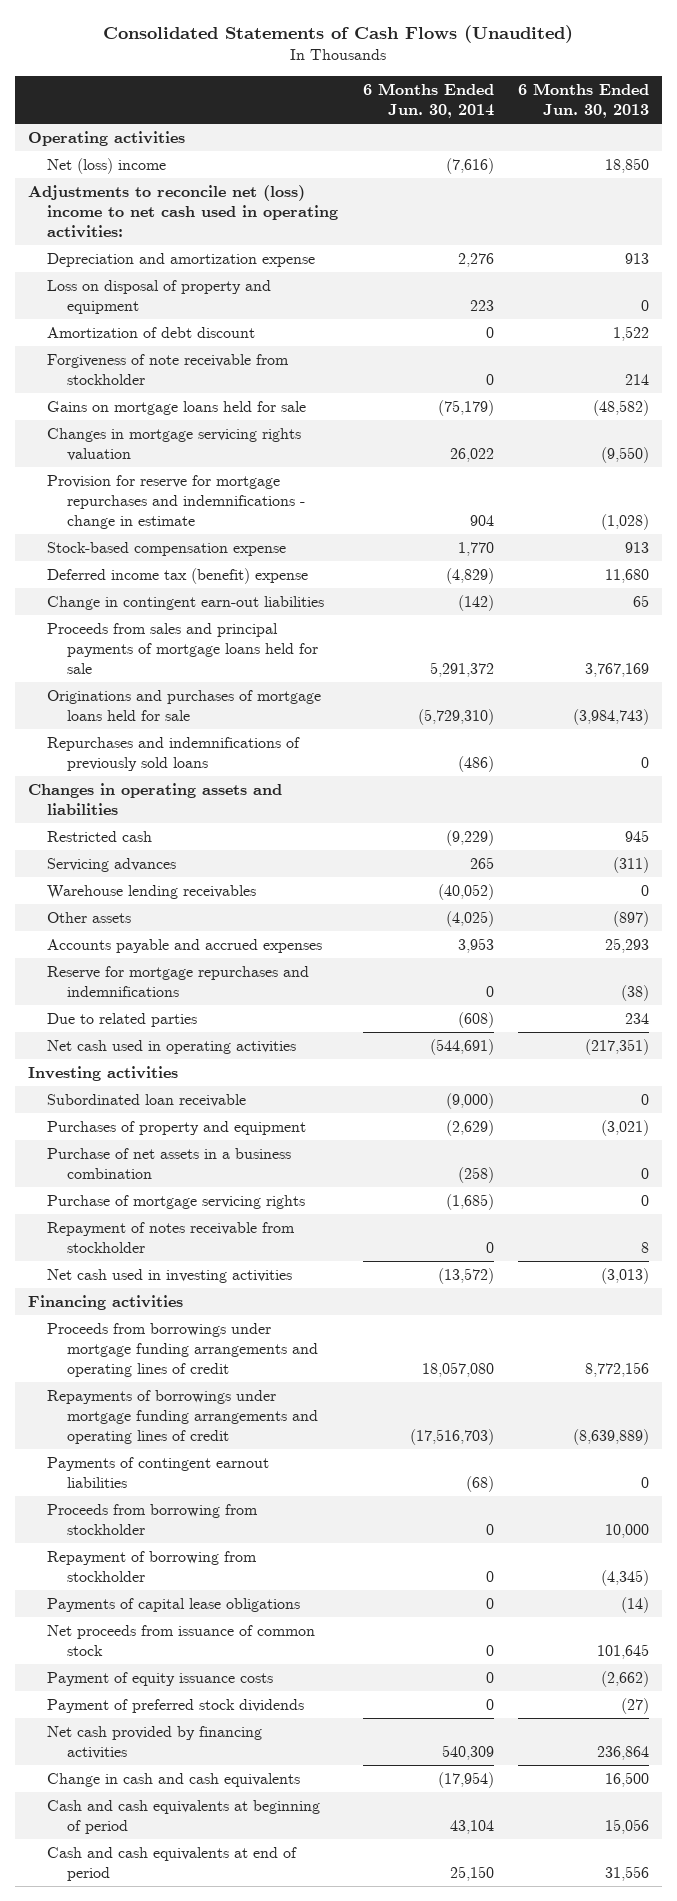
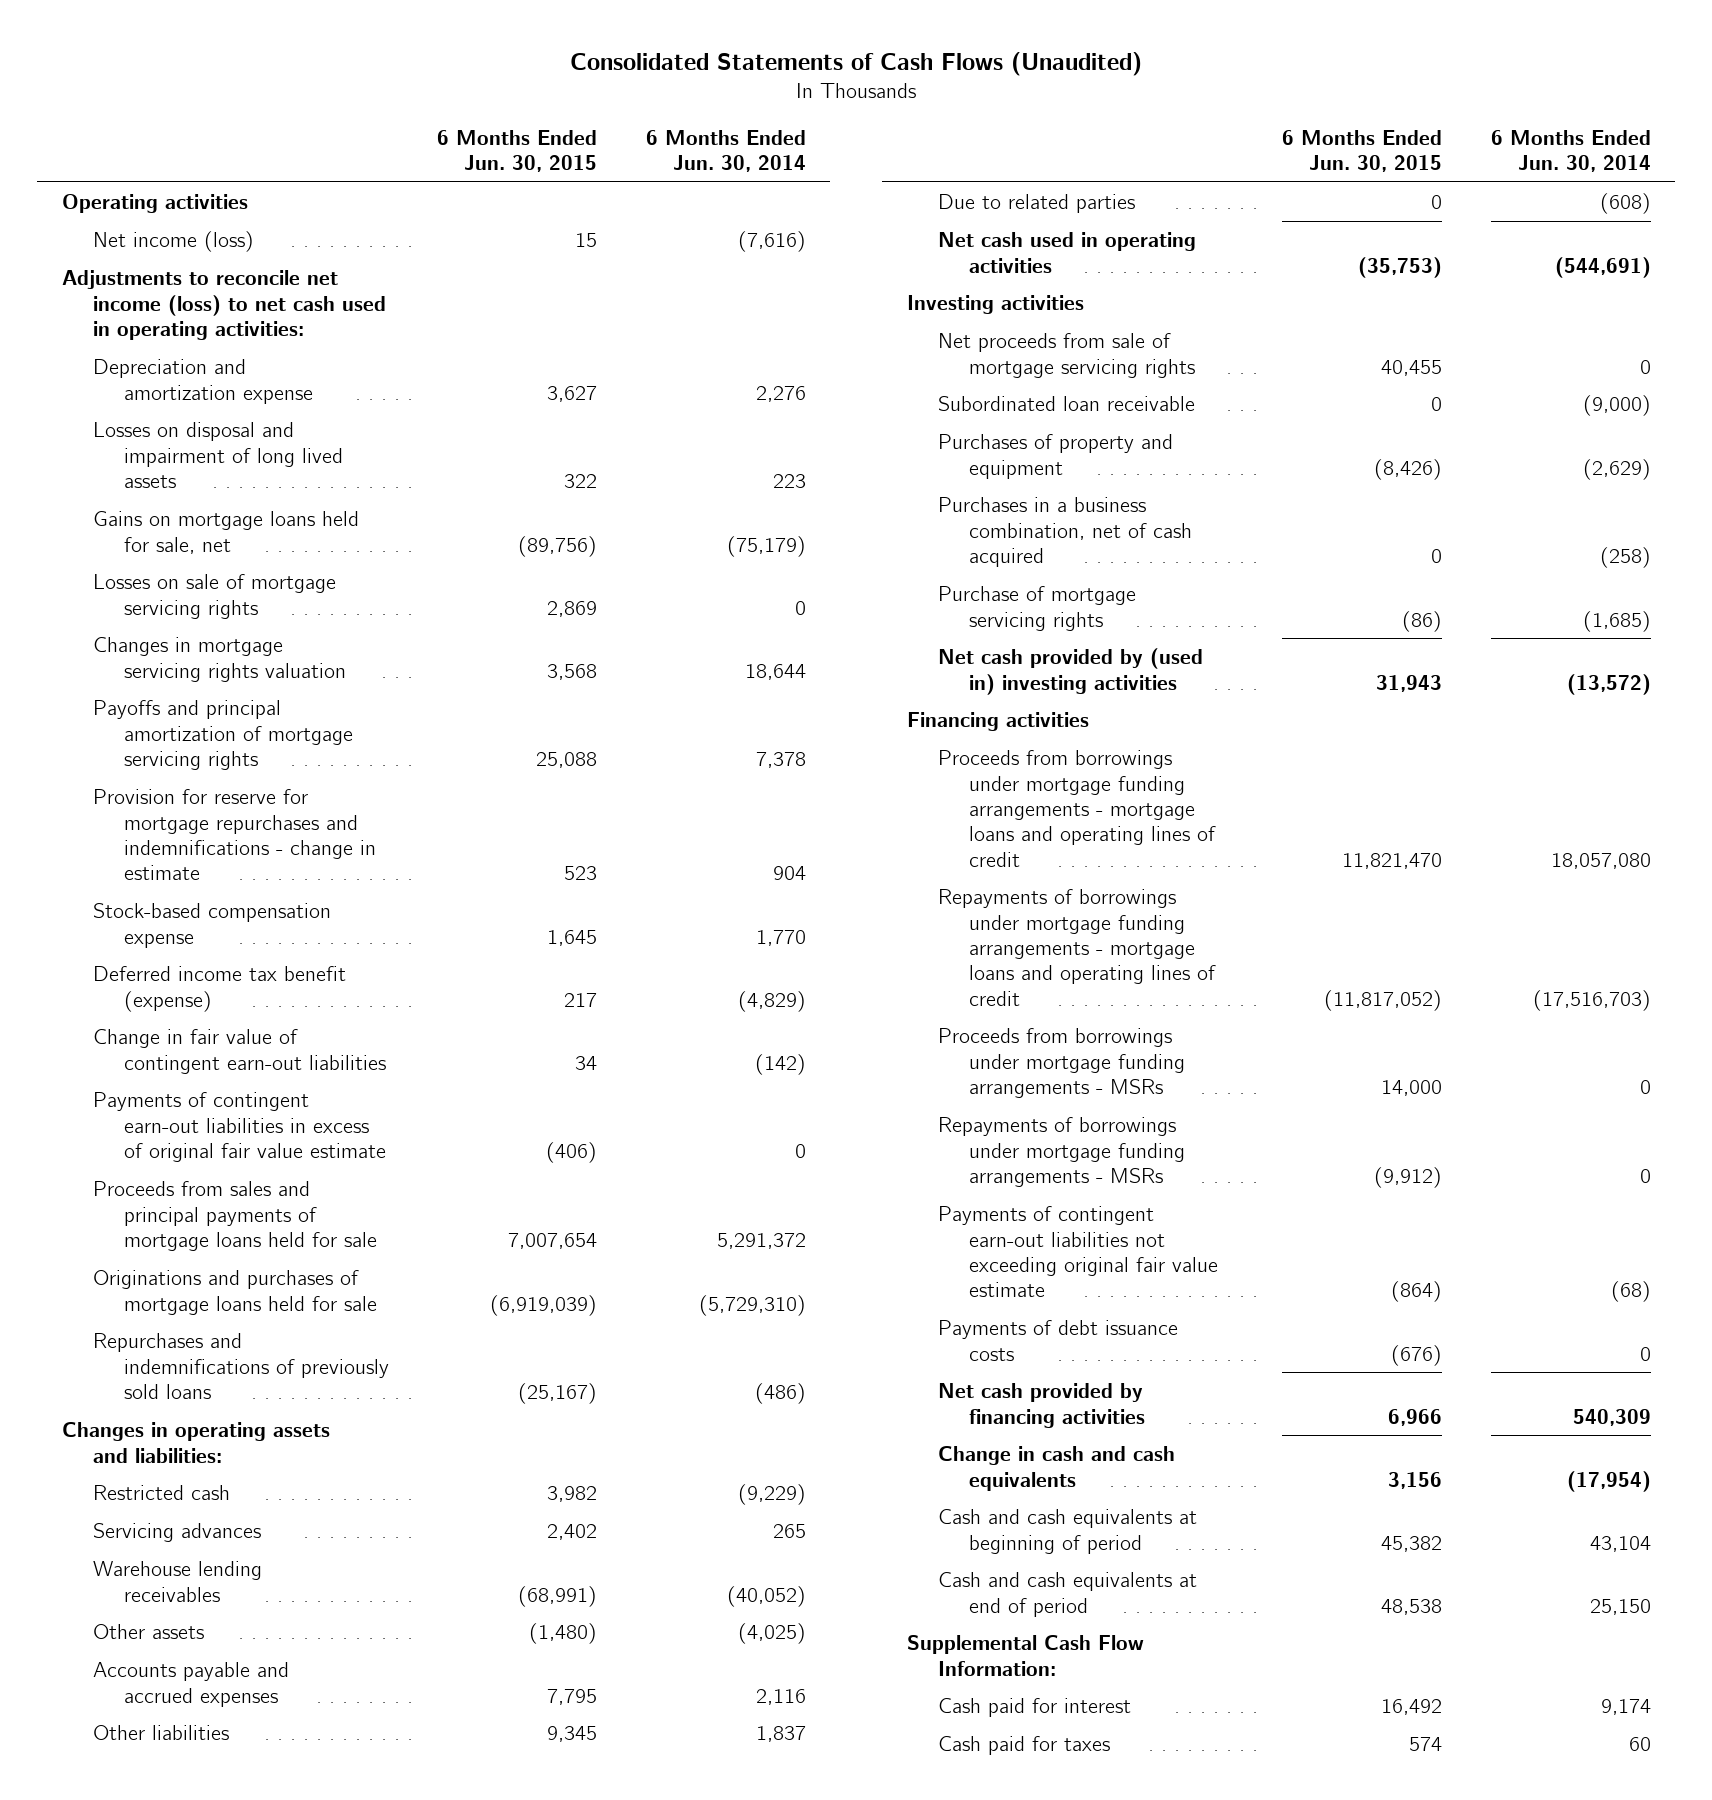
[518,82,650,118] 6 Months Ended Jun. 30, 2013 -> none
none -> [437,129,598,173] 6 Months Ended Jun. 30, 2015
[47,157,167,174] Net (loss) income -> [92,231,254,253] Net income (loss)
[27,184,339,239] Adjustments to reconcile net (loss) income to net cash used in operating activities: -> [61,270,386,340] Adjustments to reconcile net income (loss) to net cash used in operating activities:
[47,326,256,338] Amortization of debt discount -> none
[47,353,290,386] Forgiveness of note receivable from stockholder -> none
[47,279,272,315] Loss on disposal of property and equipment -> [92,422,343,488] Losses on disposal and impairment of long lived assets
[47,400,307,415] Gains on mortgage loans held for sale -> [92,511,359,554] Gains on mortgage loans held for sale, net
none -> [92,574,336,619] Losses on sale of mortgage servicing rights
[449,448,494,463] 26,022 -> [744,663,806,680] 18,644
none -> [92,700,353,770] Payoffs and principal amortization of mortgage servicing rights
[47,567,309,584] Deferred income tax (benefit) expense -> [92,966,346,1012] Deferred income tax benefit (expense)
[47,595,325,610] Change in contingent earn-out liabilities -> [92,1029,386,1074] Change in fair value of contingent earn-out liabilities
none -> [92,1092,386,1162] Payments of contingent earn-out liabilities in excess of original fair value estimate
[27,782,282,816] Changes in operating assets and liabilities -> [61,1422,330,1463] Changes in operating assets and liabilities:
[47,965,310,998] Reserve for mortgage repurchases and indemnifications -> none
[457,937,494,953] 3,953 -> [755,1688,806,1705] 2,116
none -> [92,1725,229,1741] Other liabilities
none -> [937,333,1195,378] Net proceeds from sale of mortgage servicing rights
[47,1147,292,1180] Purchase of net assets in a business combination -> [937,497,1192,567] Purchases in a business combination, net of cash acquired
[47,1221,296,1254] Repayment of notes receivable from stockholder -> none
[47,1268,293,1283] Net cash used in investing activities -> [937,648,1203,695] Net cash provided by (used in) investing activities
[47,1503,259,1536] Proceeds from borrowing from stockholder -> none
[47,1550,258,1583] Repayment of borrowing from stockholder -> none
[47,1597,301,1612] Payments of capital lease obligations -> none
[47,1624,316,1657] Net proceeds from issuance of common stock -> none
[47,1698,305,1713] Payment of preferred stock dividends -> none
[47,1322,319,1378] Proceeds from borrowings under mortgage funding arrangements and operating lines of credit -> [937,750,1216,867] Proceeds from borrowings under mortgage funding arrangements - mortgage loans and operating lines of credit
[47,1389,319,1445] Repayments of borrowings under mortgage funding arrangements and operating lines of credit -> [937,889,1216,1006] Repayments of borrowings under mortgage funding arrangements - mortgage loans and operating lines of credit
none -> [937,1028,1185,1098] Proceeds from borrowings under mortgage funding arrangements - MSRs
none -> [937,1117,1185,1187] Repayments of borrowings under mortgage funding arrangements - MSRs
[47,1456,270,1489] Payments of contingent earnout liabilities -> [937,1206,1218,1298] Payments of contingent earn-out liabilities not exceeding original fair value estimate
[47,1671,274,1686] Payment of equity issuance costs -> [937,1320,1178,1361] Payments of debt issuance costs
none -> [906,1635,1144,1676] Supplemental Cash Flow Information:
none -> [937,1698,1131,1718] Cash paid for interest
none -> [937,1736,1110,1756] Cash paid for taxes

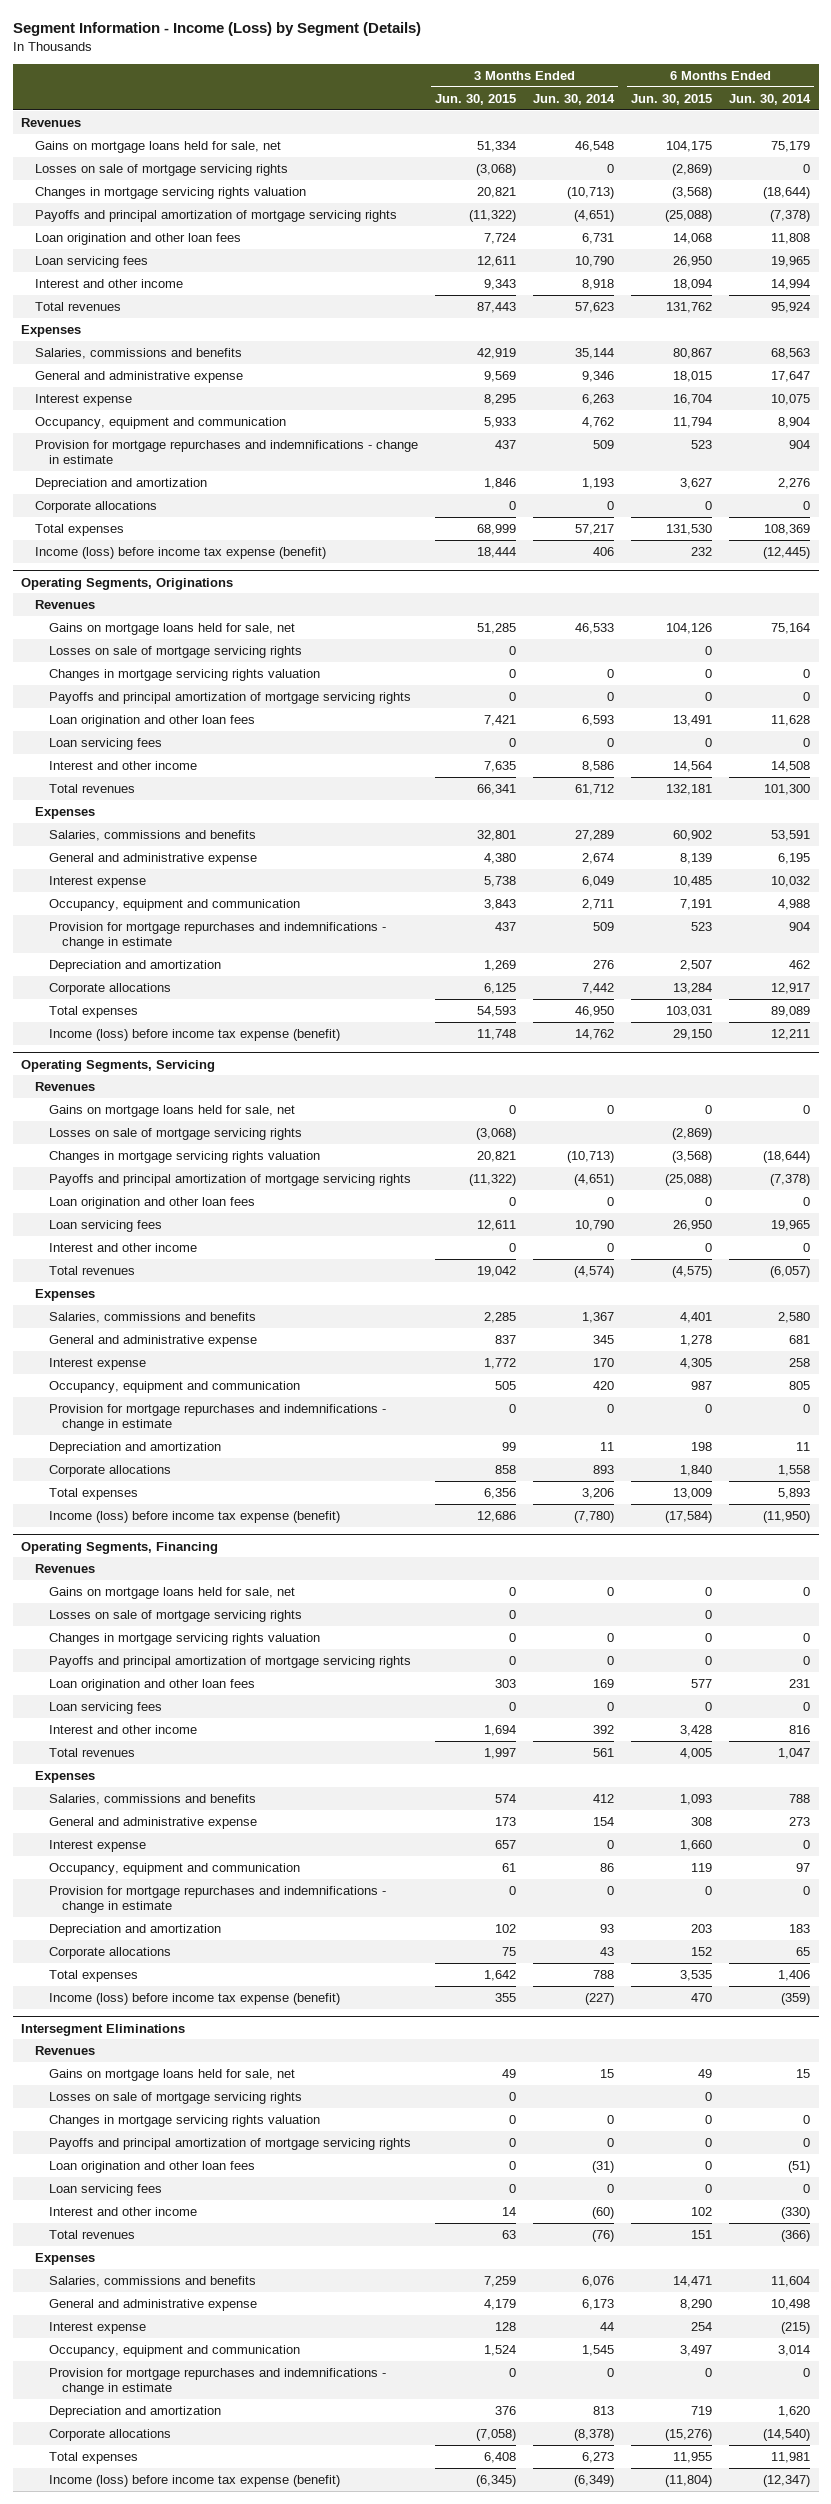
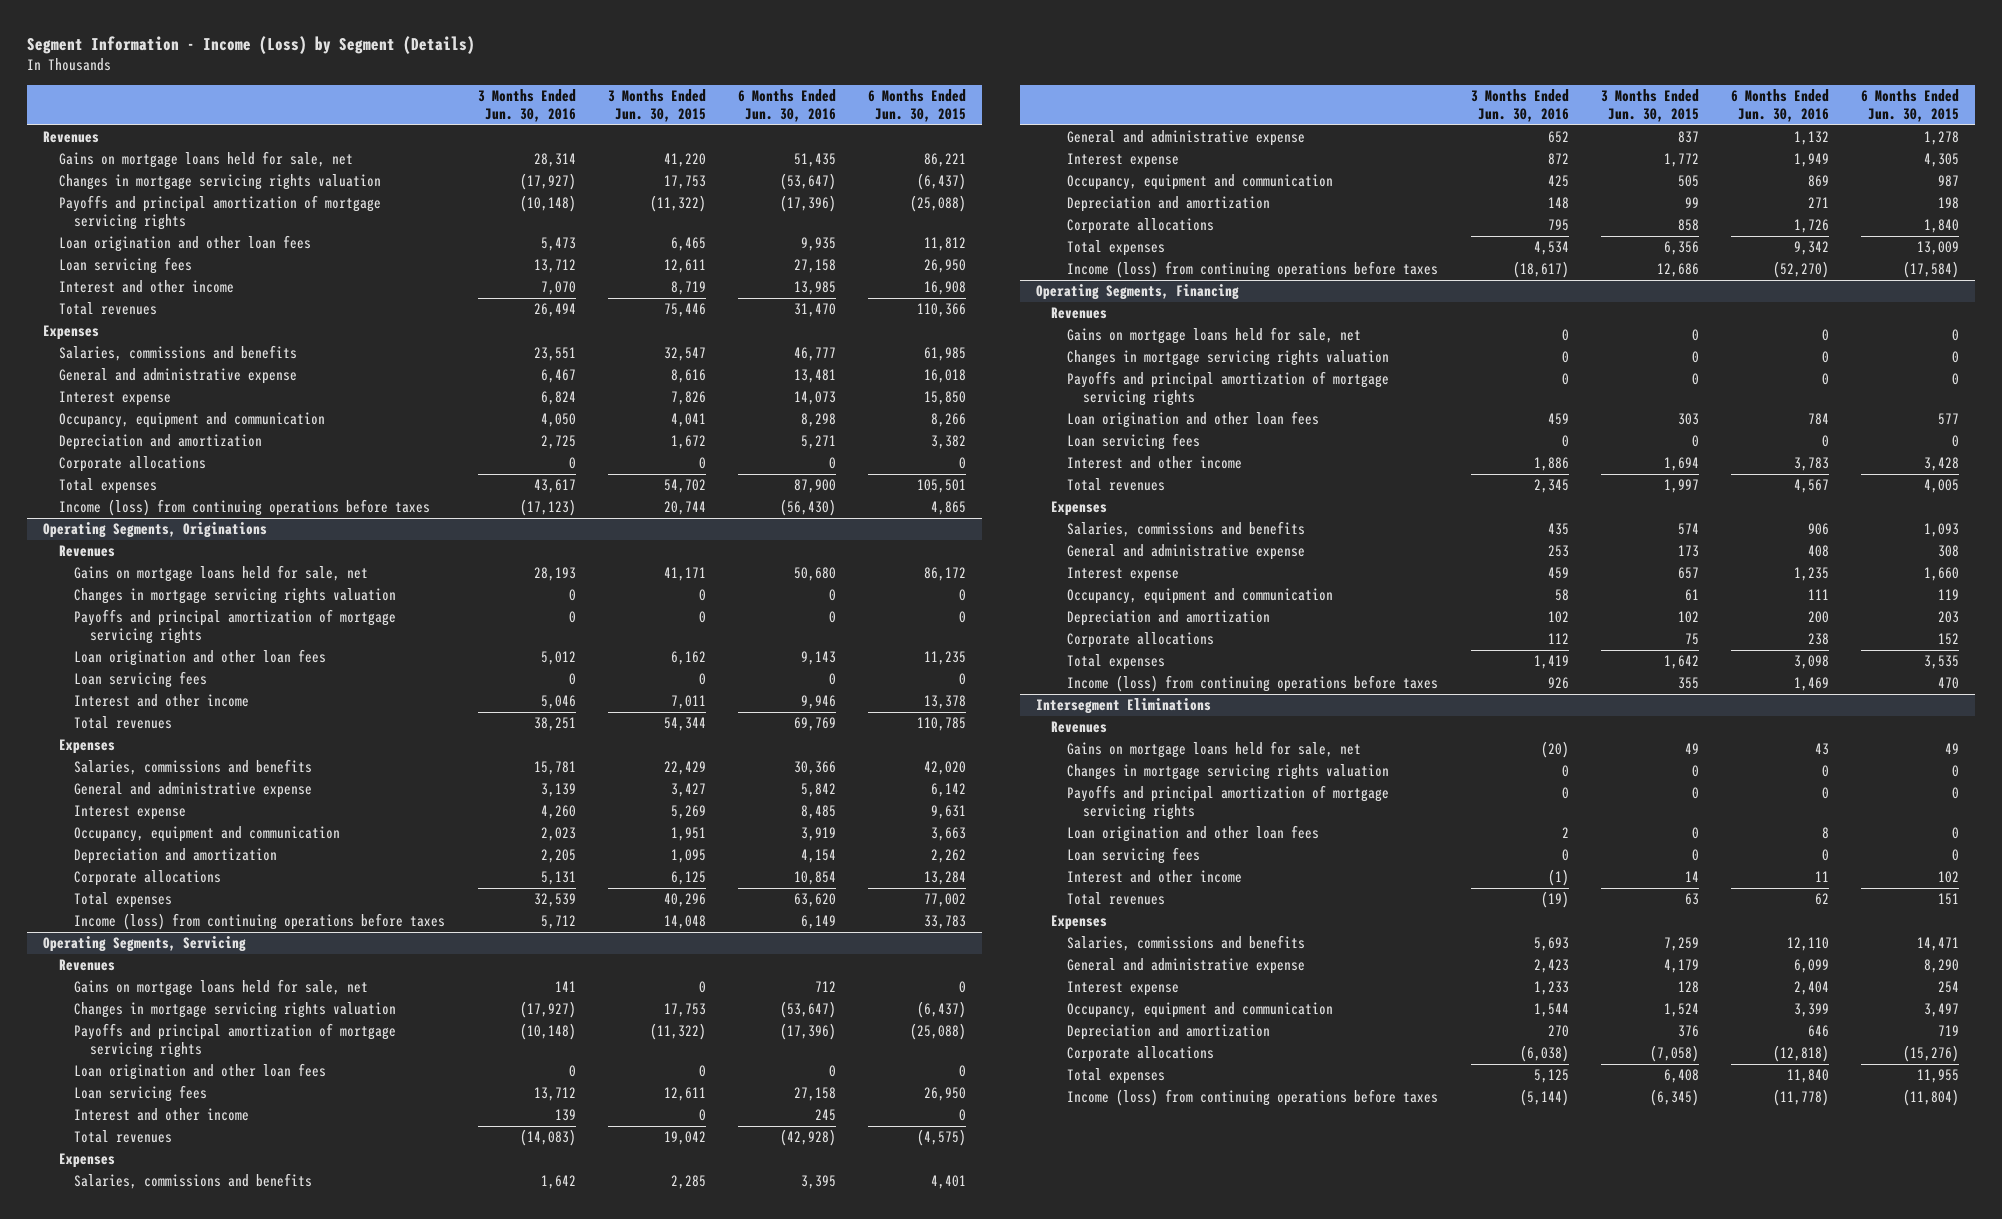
[533,93,616,105] Jun. 30, 2014 -> none
[729,93,812,105] Jun. 30, 2014 -> none
none -> [477,89,576,122] 3 Months Ended Jun. 30, 2016
none -> [738,89,837,122] 6 Months Ended Jun. 30, 2016
[34,163,288,176] Losses on sale of mortgage servicing rights -> none
[477,140,517,152] 51,334 -> [663,153,706,168] 41,220
[666,140,713,152] 104,175 -> [924,153,967,168] 86,221
[477,186,517,198] 20,821 -> [663,175,706,190] 17,753
[672,186,713,199] (3,568) -> [917,173,967,191] (6,437)
[484,232,517,244] 7,724 -> [670,237,706,252] 6,465
[673,232,713,244] 14,068 -> [924,237,967,252] 11,812
[484,278,517,290] 9,343 -> [670,281,706,296] 8,719
[673,278,713,290] 18,094 -> [924,281,967,296] 16,908
[477,301,517,313] 87,443 -> [663,303,706,318] 75,446
[666,301,713,313] 131,762 -> [917,303,967,318] 110,366
[34,439,418,465] Provision for mortgage repurchases and indemnifications - change in estimate -> none
[477,347,517,359] 42,919 -> [663,347,706,362] 32,547
[673,347,713,359] 80,867 -> [924,347,967,362] 61,985
[484,370,517,382] 9,569 -> [670,369,706,384] 8,616
[673,370,713,382] 18,015 -> [924,369,967,384] 16,018
[484,393,517,405] 8,295 -> [670,391,706,406] 7,826
[673,393,713,405] 16,704 -> [924,391,967,406] 15,850
[484,416,517,428] 5,933 -> [670,413,706,428] 4,041
[673,416,713,428] 11,794 -> [931,413,967,428] 8,266
[484,477,517,489] 1,846 -> [670,435,706,450] 1,672
[680,477,713,489] 3,627 -> [931,435,967,450] 3,382
[477,523,517,535] 68,999 -> [663,479,706,494] 54,702
[666,523,713,535] 131,530 -> [917,479,967,494] 105,501
[34,546,326,559] Income (loss) before income tax expense (benefit) -> [58,499,430,517] Income (loss) from continuing operations before taxes
[477,546,517,558] 18,444 -> [663,501,706,516] 20,744
[691,546,713,556] 232 -> [931,501,967,516] 4,865
[48,645,302,658] Losses on sale of mortgage servicing rights -> none
[477,622,517,634] 51,285 -> [663,567,706,582] 41,171
[666,622,713,634] 104,126 -> [924,567,967,582] 86,172
[484,714,517,726] 7,421 -> [670,651,706,666] 6,162
[673,714,713,726] 13,491 -> [924,651,967,666] 11,235
[484,760,517,772] 7,635 -> [670,695,706,710] 7,011
[673,760,713,772] 14,564 -> [924,695,967,710] 13,378
[477,783,517,795] 66,341 -> [663,717,706,732] 54,344
[666,783,713,795] 132,181 -> [917,717,967,732] 110,785
[48,921,386,950] Provision for mortgage repurchases and indemnifications - change in estimate -> none
[477,829,517,841] 32,801 -> [663,761,706,776] 22,429
[673,829,713,841] 60,902 -> [924,761,967,776] 42,020
[484,852,517,864] 4,380 -> [670,783,706,798] 3,427
[680,852,713,864] 8,139 -> [931,783,967,798] 6,142
[484,875,517,887] 5,738 -> [670,805,706,820] 5,269
[673,875,713,887] 10,485 -> [931,805,967,820] 9,631
[484,898,517,910] 3,843 -> [670,827,706,842] 1,951
[680,898,713,910] 7,191 -> [931,827,967,842] 3,663
[484,959,517,971] 1,269 -> [670,849,706,864] 1,095
[680,959,713,971] 2,507 -> [931,849,967,864] 2,262
[477,1005,517,1017] 54,593 -> [663,893,706,908] 40,296
[666,1005,713,1017] 103,031 -> [924,893,967,908] 77,002
[48,1028,340,1041] Income (loss) before income tax expense (benefit) -> [74,913,446,931] Income (loss) from continuing operations before taxes
[477,1028,517,1040] 11,748 -> [663,915,706,930] 14,048
[673,1028,713,1040] 29,150 -> [924,915,967,930] 33,783
[48,1127,302,1140] Losses on sale of mortgage servicing rights -> none
[477,1150,517,1162] 20,821 -> [663,1003,706,1018] 17,753
[672,1150,713,1163] (3,568) -> [917,1001,967,1019] (6,437)
[48,1403,386,1432] Provision for mortgage repurchases and indemnifications - change in estimate -> none
[48,1510,340,1523] Income (loss) before income tax expense (benefit) -> [1067,261,1439,279] Income (loss) from continuing operations before taxes
[48,1609,302,1622] Losses on sale of mortgage servicing rights -> none
[48,1885,386,1914] Provision for mortgage repurchases and indemnifications - change in estimate -> none
[48,1992,340,2005] Income (loss) before income tax expense (benefit) -> [1067,675,1439,693] Income (loss) from continuing operations before taxes
[48,2091,302,2104] Losses on sale of mortgage servicing rights -> none
[48,2367,386,2396] Provision for mortgage repurchases and indemnifications - change in estimate -> none
[48,2474,340,2487] Income (loss) before income tax expense (benefit) -> [1067,1089,1439,1107] Income (loss) from continuing operations before taxes

